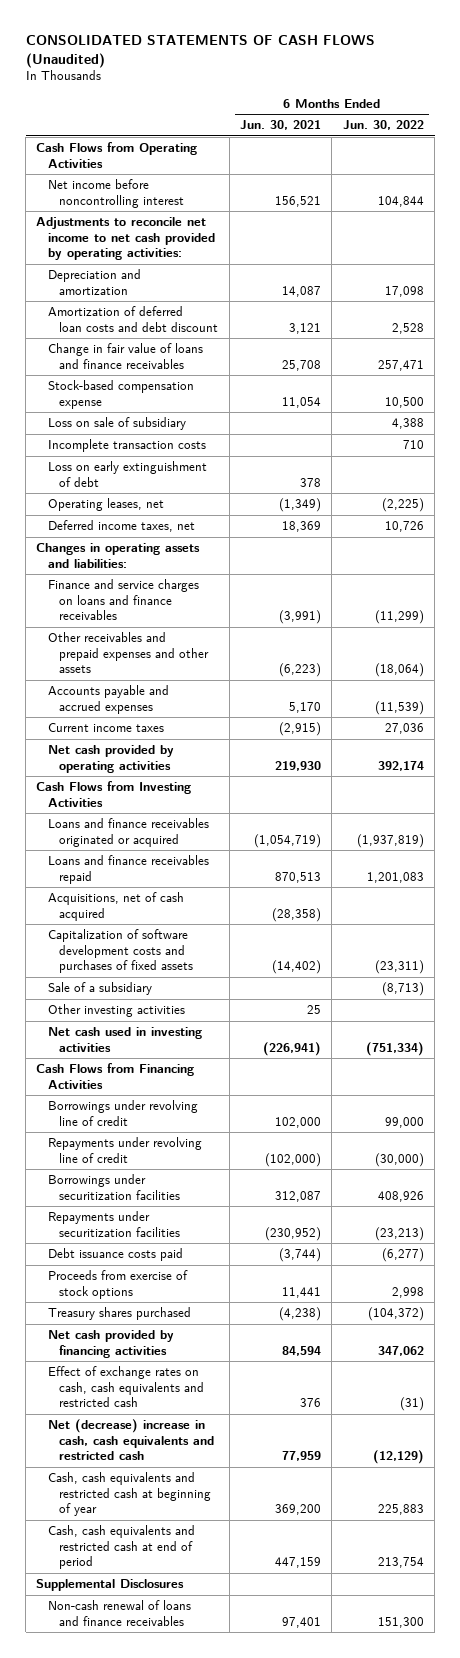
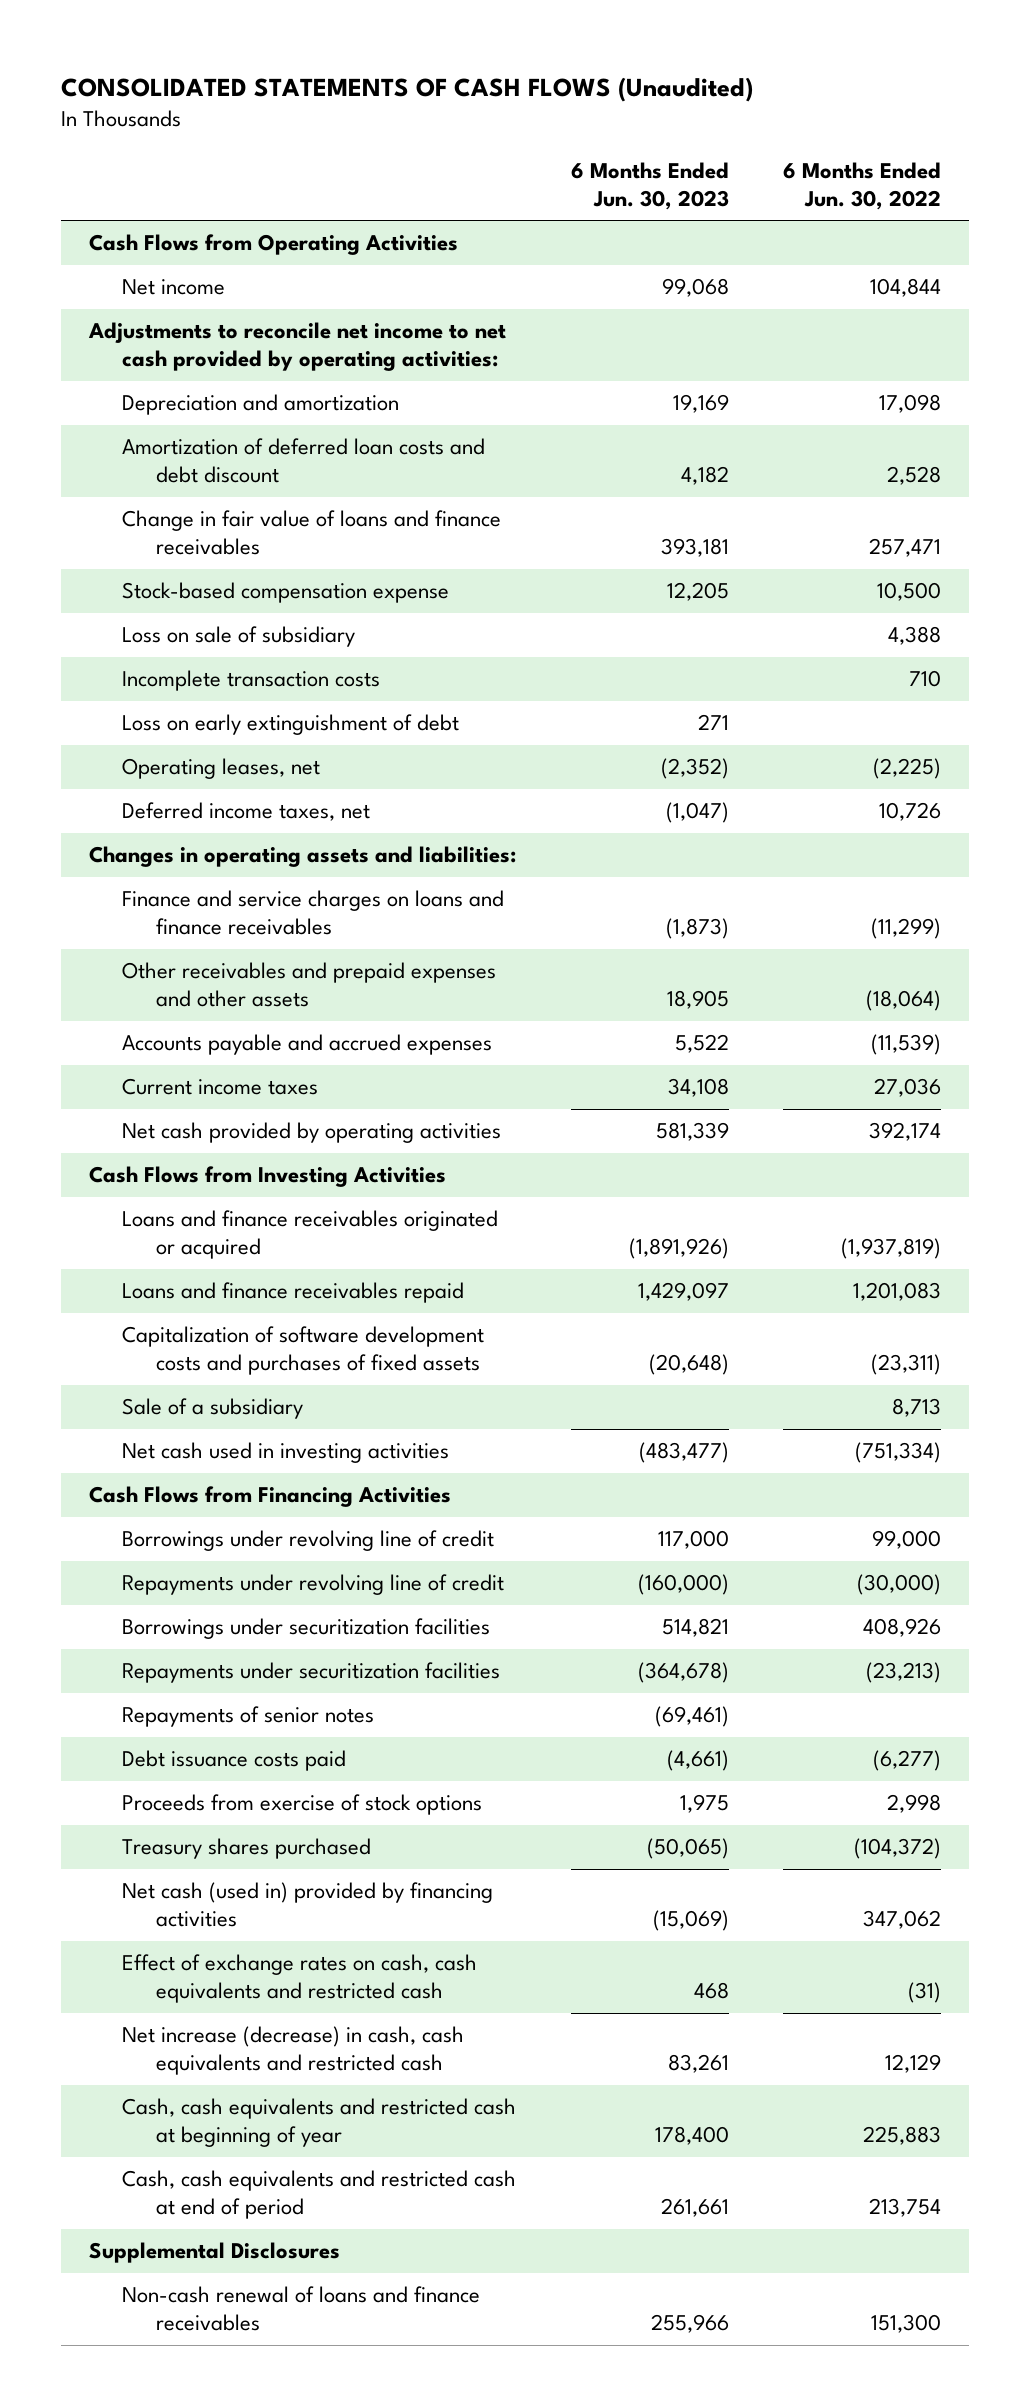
[240,120,322,131] Jun. 30, 2021 -> none
none -> [570,162,729,210] 6 Months Ended Jun. 30, 2023
[47,179,185,208] Net income before noncontrolling interest -> [122,279,226,296] Net income
[47,892,184,921] Acquisitions, net of cash acquired -> none
[47,1004,185,1018] Other investing activities -> none
[381,982,424,997] (8,713) -> [892,1398,942,1418] 8,713
none -> [122,1706,375,1728] Repayments of senior notes
[47,1330,174,1358] Net cash provided by financing activities -> [122,1882,494,1928] Net cash (used in) provided by financing activities
[47,1419,215,1461] Net (decrease) increase in cash, cash equivalents and restricted cash -> [122,2026,465,2076] Net increase (decrease) in cash, cash equivalents and restricted cash
[372,1450,424,1465] (12,129) -> [885,2054,942,2074] 12,129

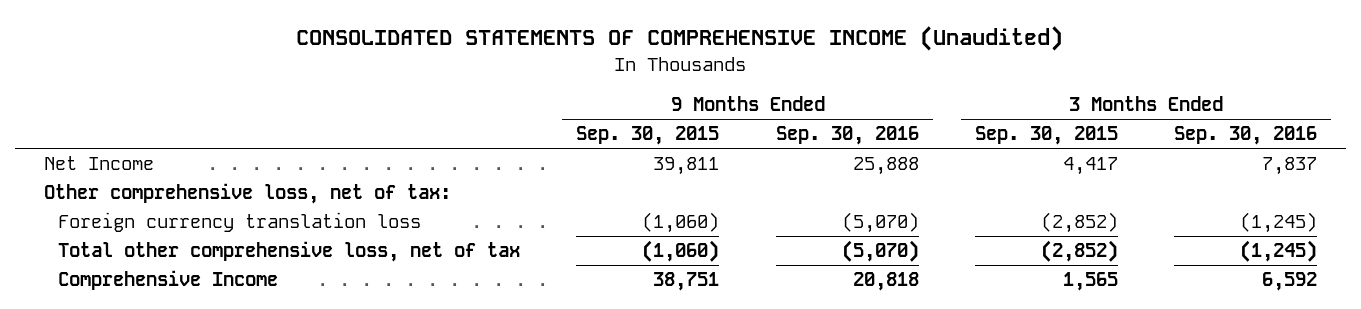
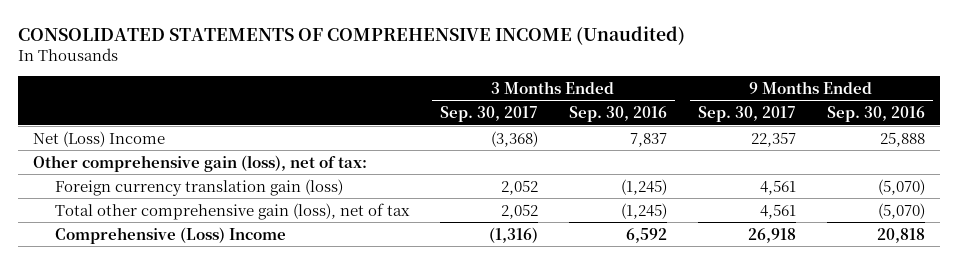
[576,126,720,146] Sep. 30, 2015 -> none
[975,126,1119,146] Sep. 30, 2015 -> none
none -> [439,106,538,123] Sep. 30, 2017
none -> [697,106,796,123] Sep. 30, 2017
[43,156,154,171] Net Income -> [33,130,166,147] Net (Loss) Income
[43,183,451,205] Other comprehensive loss, net of tax: -> [33,154,368,172] Other comprehensive gain (loss), net of tax:
[58,212,422,233] Foreign currency translation loss -> [54,178,343,196] Foreign currency translation gain (loss)
[58,241,521,263] Total other comprehensive loss, net of tax -> [54,202,410,220] Total other comprehensive gain (loss), net of tax
[58,270,279,291] Comprehensive Income -> [54,226,286,244] Comprehensive (Loss) Income

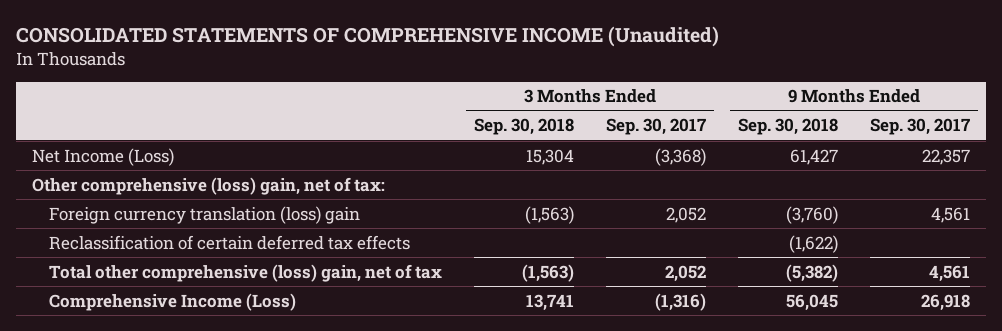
[568,106,667,123] Sep. 30, 2016 -> none
[826,106,925,123] Sep. 30, 2016 -> none
none -> [474,118,575,136] Sep. 30, 2018
none -> [738,118,839,136] Sep. 30, 2018
[33,130,166,147] Net (Loss) Income -> [31,147,174,166] Net Income (Loss)
[33,154,368,172] Other comprehensive gain (loss), net of tax: -> [31,176,385,195] Other comprehensive (loss) gain, net of tax:
[54,178,343,196] Foreign currency translation gain (loss) -> [49,205,361,224] Foreign currency translation (loss) gain
none -> [49,234,411,250] Reclassification of certain deferred tax effects
[54,202,410,220] Total other comprehensive gain (loss), net of tax -> [49,263,443,282] Total other comprehensive (loss) gain, net of tax
[54,226,286,244] Comprehensive (Loss) Income -> [49,292,297,311] Comprehensive Income (Loss)

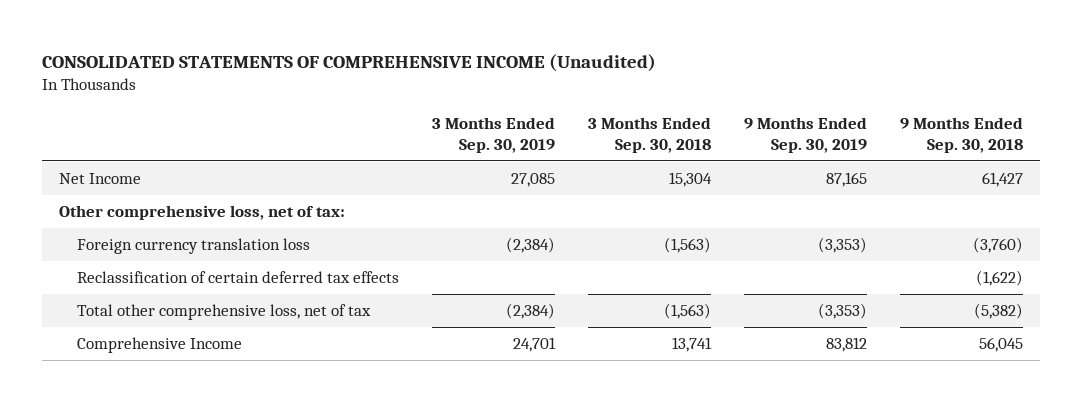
[606,118,707,136] Sep. 30, 2017 -> none
[870,118,971,136] Sep. 30, 2017 -> none
none -> [431,116,555,153] 3 Months Ended Sep. 30, 2019
none -> [744,116,868,153] 9 Months Ended Sep. 30, 2019
[31,147,174,166] Net Income (Loss) -> [58,173,141,185] Net Income
[31,176,385,195] Other comprehensive (loss) gain, net of tax: -> [58,205,345,221] Other comprehensive loss, net of tax:
[49,205,361,224] Foreign currency translation (loss) gain -> [76,238,310,255] Foreign currency translation loss
[49,263,443,282] Total other comprehensive (loss) gain, net of tax -> [76,304,371,321] Total other comprehensive loss, net of tax
[49,292,297,311] Comprehensive Income (Loss) -> [76,337,242,354] Comprehensive Income

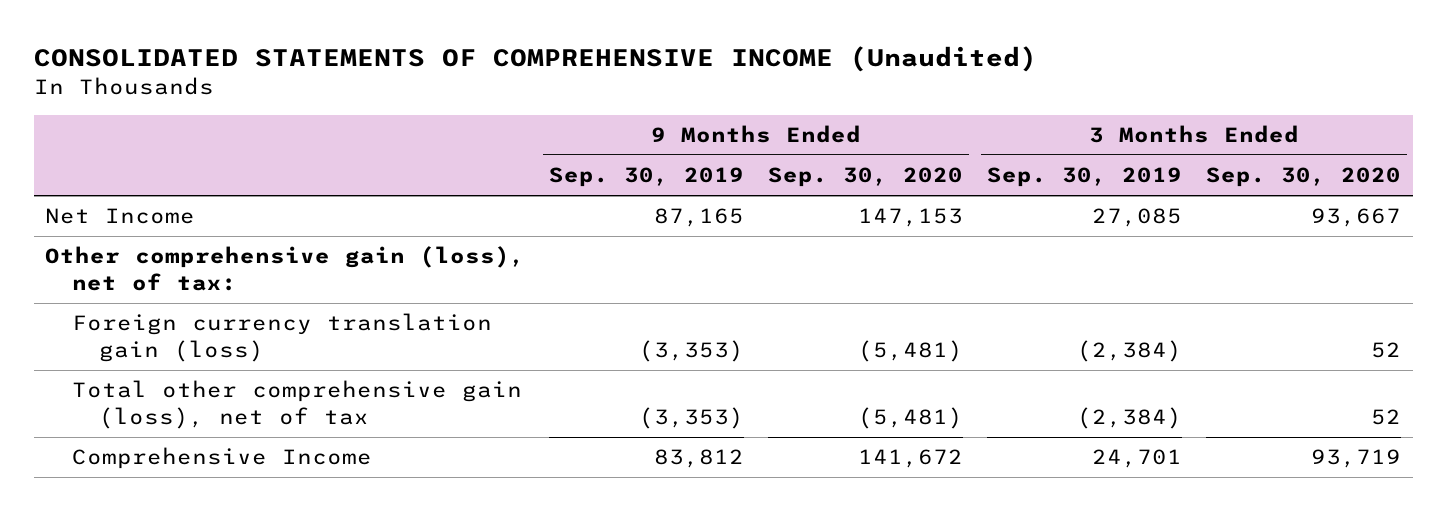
[587,116,711,153] 3 Months Ended Sep. 30, 2018 -> none
[900,116,1024,153] 9 Months Ended Sep. 30, 2018 -> none
none -> [768,167,964,188] Sep. 30, 2020
none -> [1205,167,1401,188] Sep. 30, 2020
[76,271,399,284] Reclassification of certain deferred tax effects -> none
[58,205,345,221] Other comprehensive loss, net of tax: -> [45,246,526,291] Other comprehensive gain (loss), net of tax:
[76,238,310,255] Foreign currency translation loss -> [72,313,493,362] Foreign currency translation gain (loss)
[76,304,371,321] Total other comprehensive loss, net of tax -> [72,380,523,429] Total other comprehensive gain (loss), net of tax

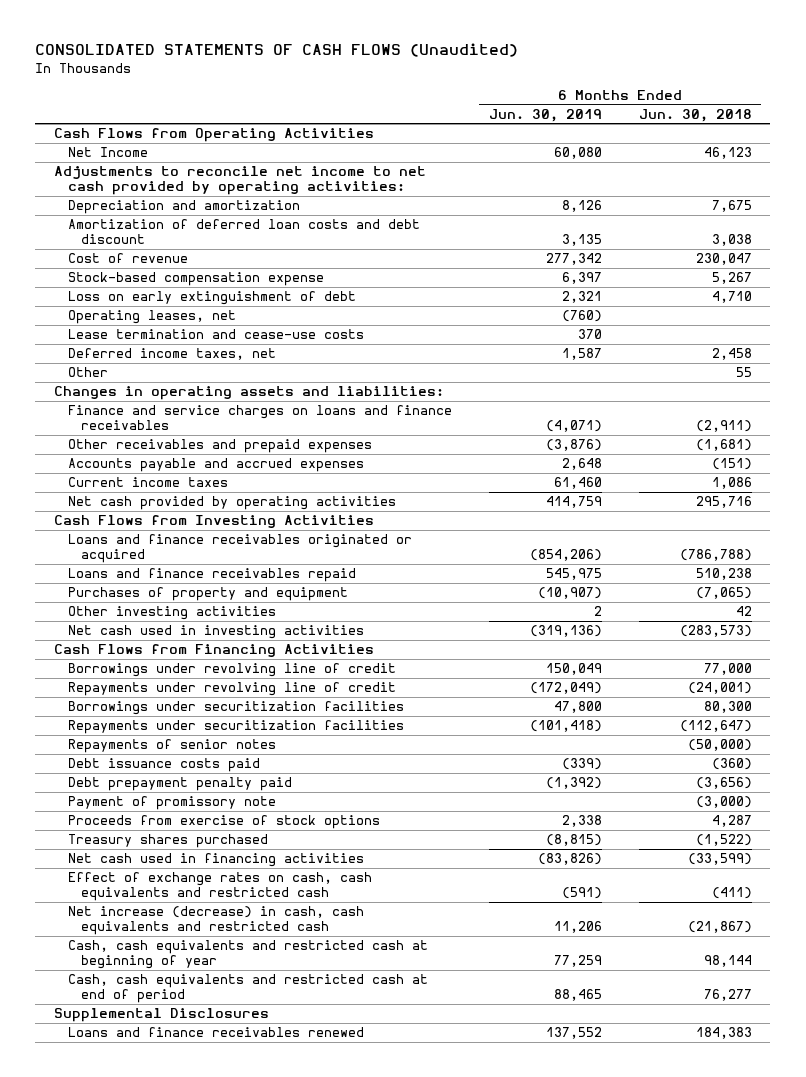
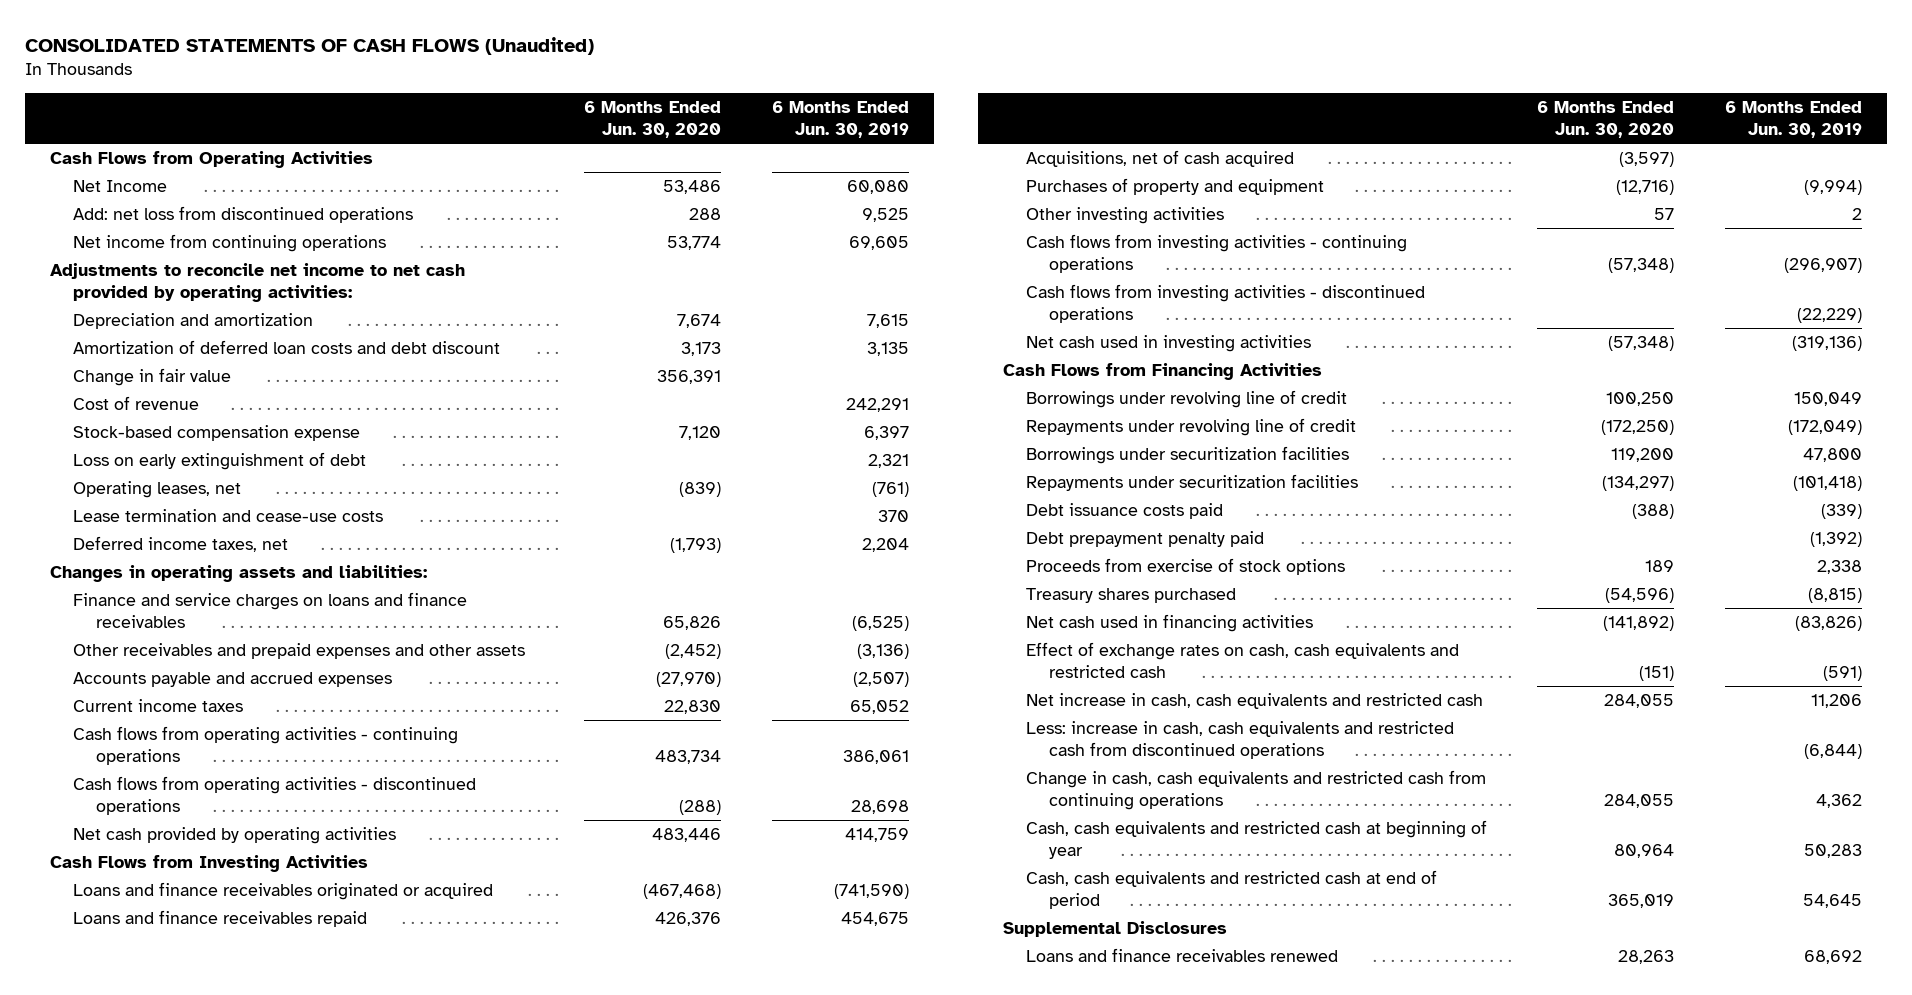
[638,108,752,122] Jun. 30, 2018 -> none
none -> [584,100,722,138] 6 Months Ended Jun. 30, 2020
none -> [72,205,413,223] Add: net loss from discontinued operations
none -> [72,233,386,252] Net income from continuing operations
[561,200,602,213] 8,126 -> [866,313,909,328] 7,615
none -> [72,367,231,386] Change in fair value
[545,253,602,266] 277,342 -> [845,397,909,412] 242,291
[561,310,602,323] (760) -> [871,481,909,497] (761)
[67,367,108,378] Other -> none
[561,348,602,361] 1,587 -> [861,537,909,552] 2,204
[545,420,602,433] (4,071) -> [851,616,909,632] (6,525)
[67,439,372,454] Other receivables and prepaid expenses -> [72,642,525,659] Other receivables and prepaid expenses and other assets
[545,439,602,452] (3,876) -> [856,643,909,659] (3,136)
[561,458,602,471] 2,648 -> [852,671,909,687] (2,507)
[553,477,602,490] 61,460 -> [849,699,909,714] 65,052
none -> [72,725,458,766] Cash flows from operating activities - continuing operations
none -> [72,775,476,816] Cash flows from operating activities - discontinued operations
[529,549,602,562] (854,206) -> [833,883,909,899] (741,590)
[545,568,602,581] 545,975 -> [840,911,909,926] 454,675
none -> [1025,149,1294,167] Acquisitions, net of cash acquired
[537,587,602,600] (10,907) -> [1804,179,1863,195] (9,994)
none -> [1025,233,1407,274] Cash flows from investing activities - continuing operations
none -> [1025,283,1425,324] Cash flows from investing activities - discontinued operations
[67,739,276,754] Repayments of senior notes -> none
[67,796,276,811] Payment of promissory note -> none
[67,906,364,936] Net increase (decrease) in cash, cash equivalents and restricted cash -> [1025,692,1483,709] Net increase in cash, cash equivalents and restricted cash
none -> [1025,720,1454,760] Less: increase in cash, cash equivalents and restricted cash from discontinued operations
none -> [1025,769,1486,811] Change in cash, cash equivalents and restricted cash from continuing operations
[553,955,602,968] 77,259 -> [1804,844,1863,859] 50,283
[553,989,602,1002] 88,465 -> [1803,894,1863,909] 54,645
[545,1027,602,1040] 137,552 -> [1804,949,1863,964] 68,692

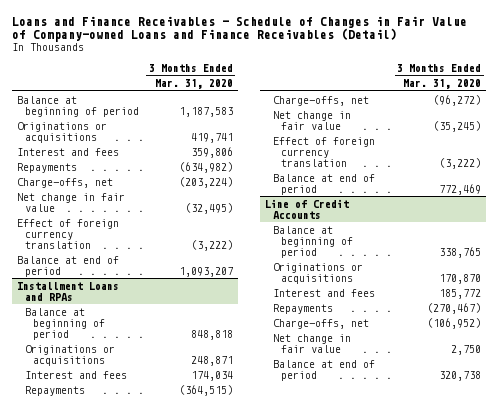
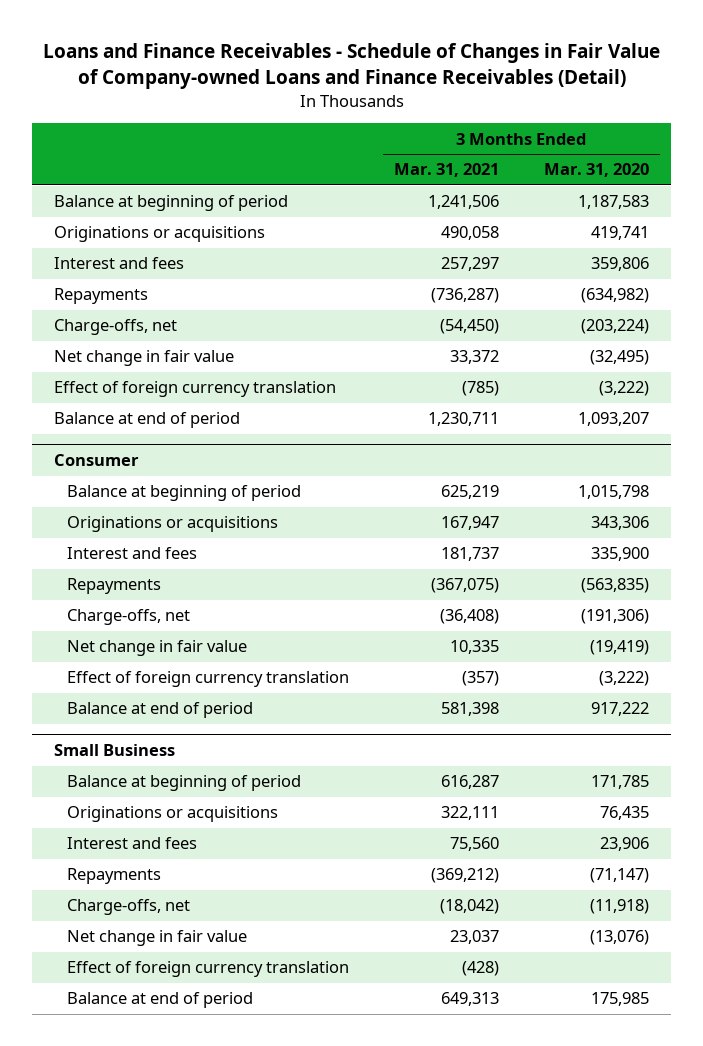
none -> [393,163,499,178] Mar. 31, 2021
[16,281,119,301] Installment Loans and RPAs -> none
none -> [54,454,140,467] Consumer
[190,329,233,340] 848,818 -> [577,485,649,500] 1,015,798
[190,355,233,366] 248,871 -> [590,516,649,531] 343,306
[190,370,233,381] 174,034 -> [590,547,649,562] 335,900
[178,384,233,396] (364,515) -> [580,578,649,594] (563,835)
[433,94,482,106] (96,272) -> [580,609,649,625] (191,306)
[433,120,482,132] (35,245) -> [589,640,649,656] (19,419)
[264,198,349,219] Line of Credit Accounts -> none
[439,183,482,195] 772,469 -> [590,702,649,717] 917,222
none -> [54,744,176,757] Small Business
[439,246,482,258] 338,765 -> [590,775,649,790] 171,785
[439,273,482,284] 170,870 -> [599,806,649,821] 76,435
[439,288,482,299] 185,772 -> [599,837,649,852] 23,906
[427,302,482,314] (270,467) -> [589,868,649,884] (71,147)
[427,317,482,329] (106,952) -> [589,899,649,915] (11,918)
[451,344,482,355] 2,750 -> [589,930,649,946] (13,076)
none -> [67,961,350,978] Effect of foreign currency translation
[439,370,482,381] 320,738 -> [590,992,649,1007] 175,985

